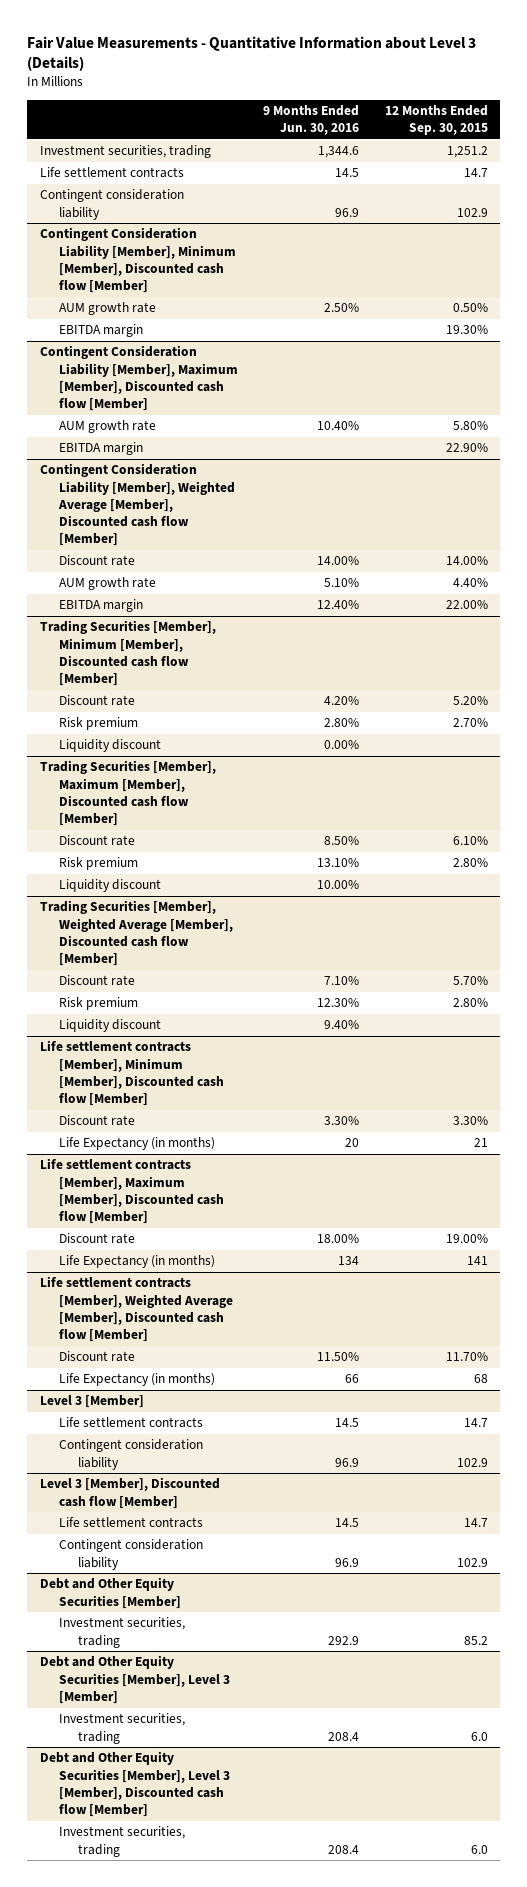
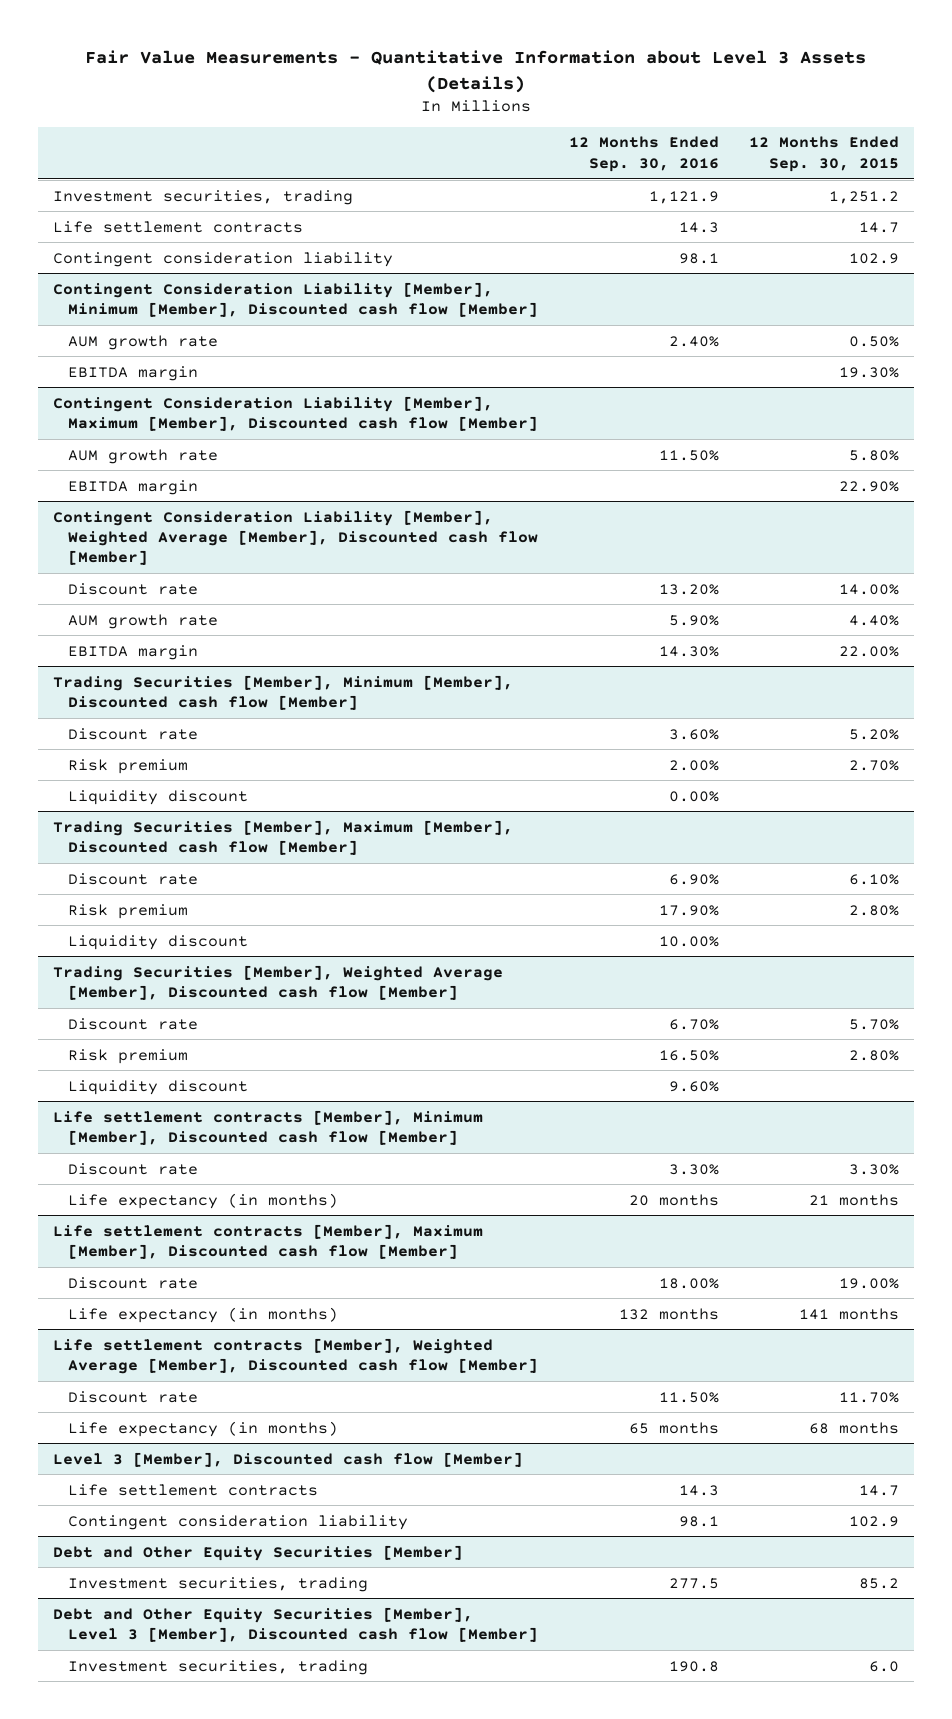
[26,35,476,72] Fair Value Measurements - Quantitative Information about Level 3 (Details) -> [85,50,867,93] Fair Value Measurements - Quantitative Information about Level 3 Assets (Details)
[263,105,360,136] 9 Months Ended Jun. 30, 2016 -> none
none -> [568,136,719,172] 12 Months Ended Sep. 30, 2016
[58,1137,215,1151] Life Expectancy (in months) -> [68,1192,339,1209] Life expectancy (in months)
[473,1138,488,1148] 21 -> [809,1193,900,1206] 21 months
[58,1255,215,1269] Life Expectancy (in months) -> [68,1306,339,1323] Life expectancy (in months)
[466,1256,488,1266] 141 -> [799,1307,900,1320] 141 months
[39,1395,144,1409] Level 3 [Member] -> none
[58,1417,203,1429] Life settlement contracts -> none
[58,1439,203,1470] Contingent consideration liability -> none
[58,1373,215,1387] Life Expectancy (in months) -> [68,1420,339,1437] Life expectancy (in months)
[473,1374,488,1384] 68 -> [809,1421,900,1434] 68 months
[39,1655,230,1704] Debt and Other Equity Securities [Member], Level 3 [Member] -> none
[58,1713,185,1744] Investment securities, trading -> none

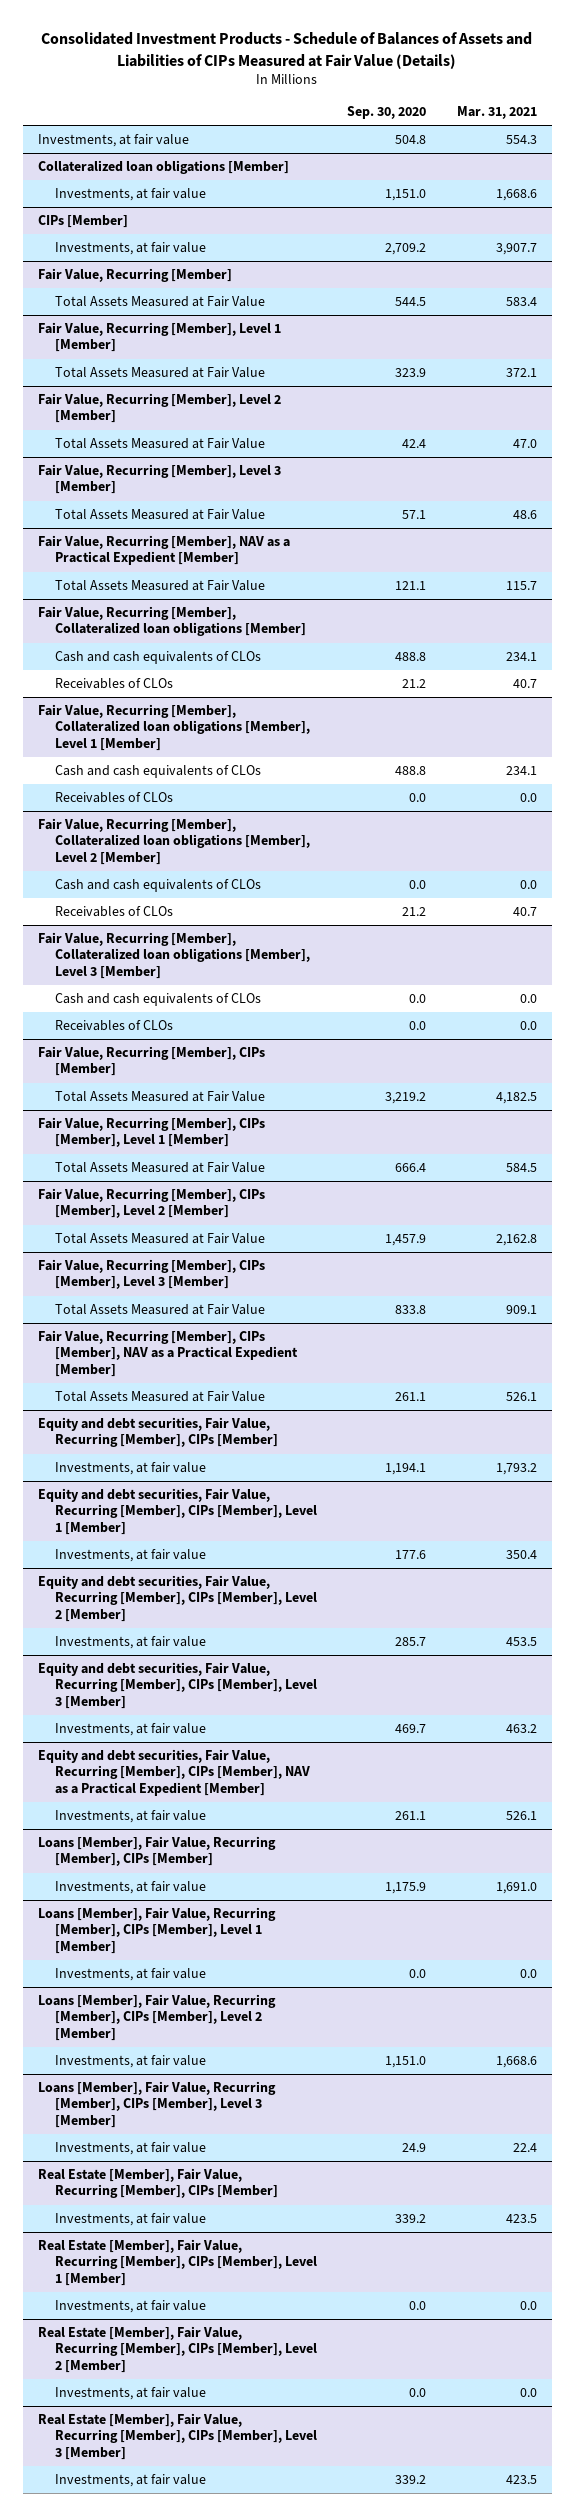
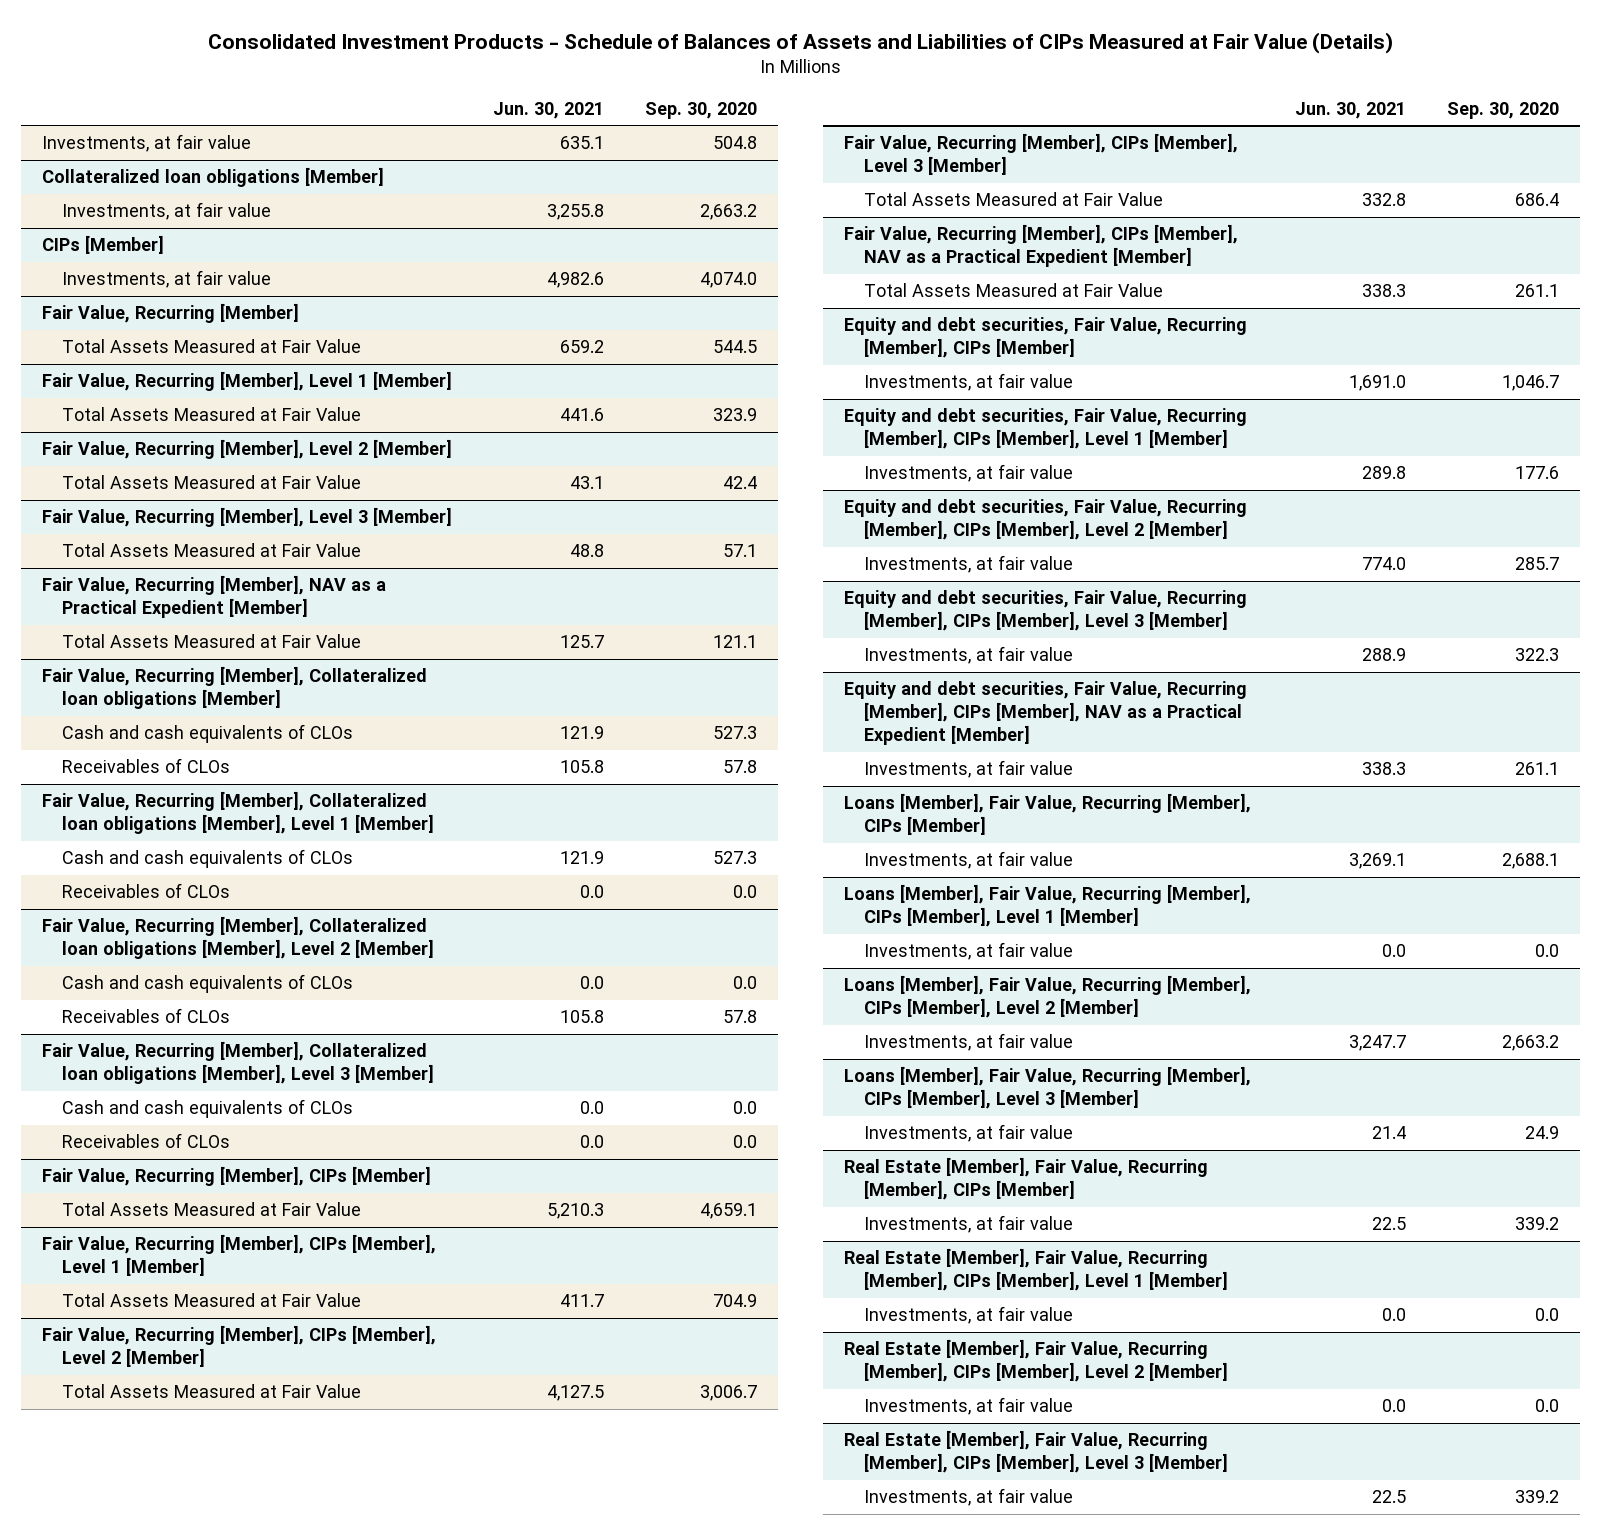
[456,106,537,120] Mar. 31, 2021 -> none
none -> [493,101,605,119] Jun. 30, 2021
[385,189,427,202] 1,151.0 -> [700,204,758,221] 2,663.2
[385,243,427,256] 2,709.2 -> [700,272,758,289] 4,074.0
[395,652,427,662] 488.8 -> [713,726,758,740] 527.3
[402,679,427,689] 21.2 -> [723,760,758,774] 57.8
[395,766,427,776] 488.8 -> [713,851,758,865] 527.3
[402,907,427,917] 21.2 -> [723,1010,758,1024] 57.8
[385,1092,427,1105] 3,219.2 -> [700,1203,758,1220] 4,659.1
[395,1163,427,1173] 666.4 -> [713,1294,758,1308] 704.9
[385,1234,427,1247] 1,457.9 -> [700,1385,758,1402] 3,006.7
[395,1305,427,1315] 833.8 -> [1515,193,1560,207] 686.4
[385,1463,427,1476] 1,194.1 -> [1502,375,1560,392] 1,046.7
[395,1724,427,1734] 469.7 -> [1515,648,1560,662] 322.3
[385,1882,427,1895] 1,175.9 -> [1502,853,1560,870] 2,688.1
[385,2056,427,2069] 1,151.0 -> [1502,1035,1560,1052] 2,663.2

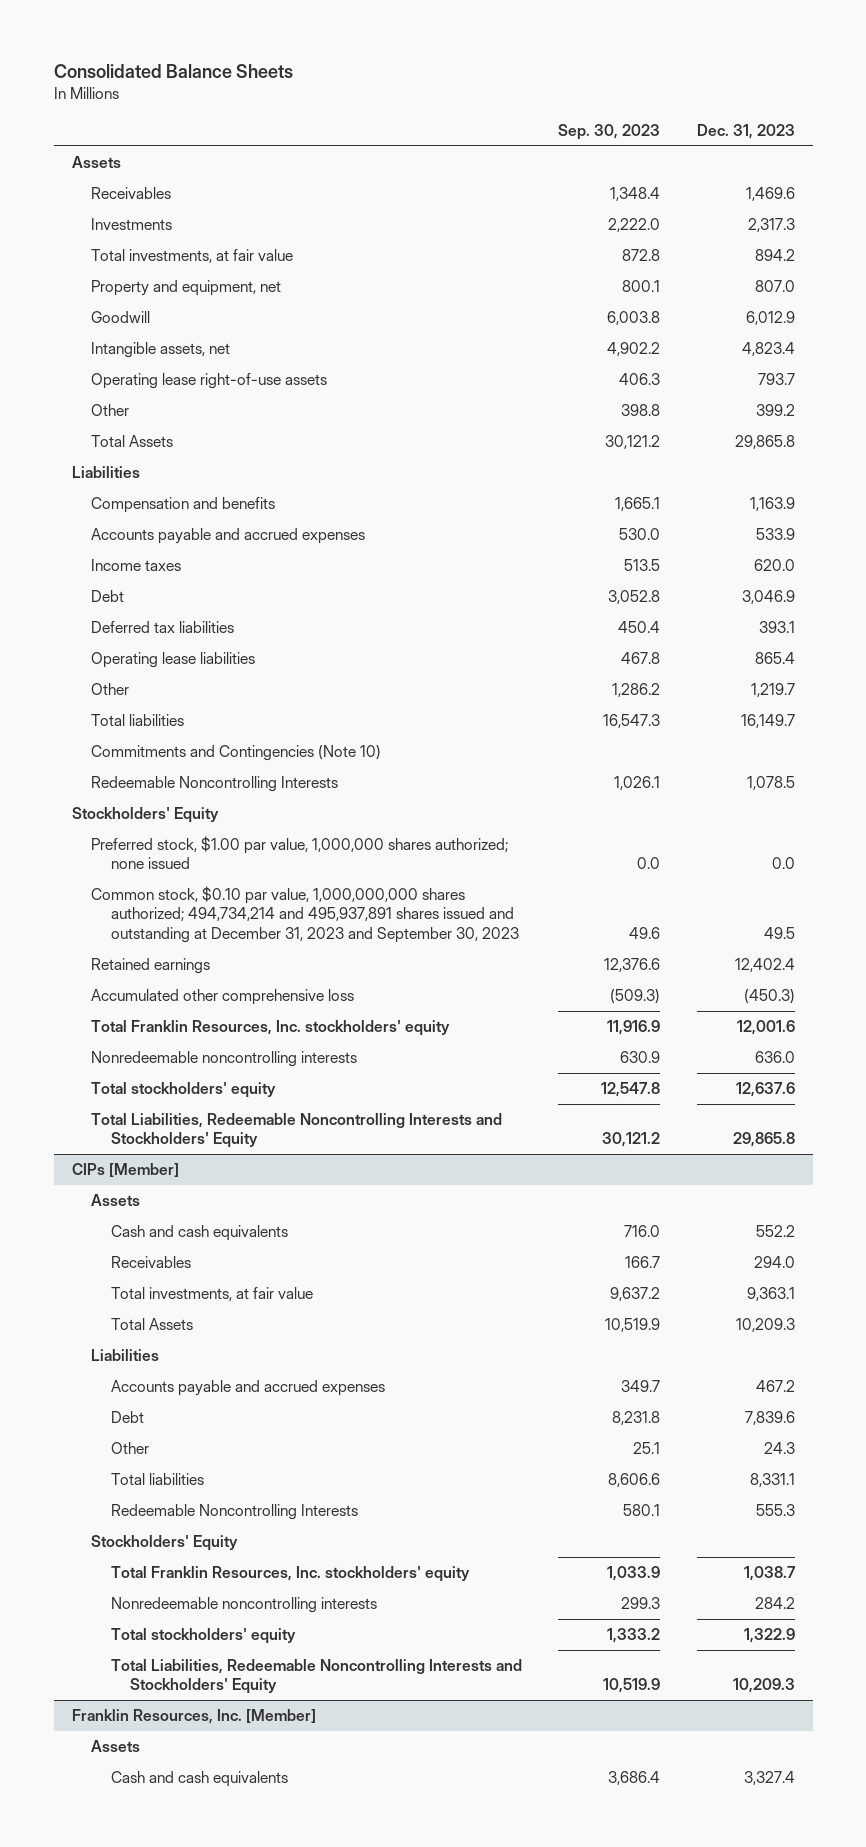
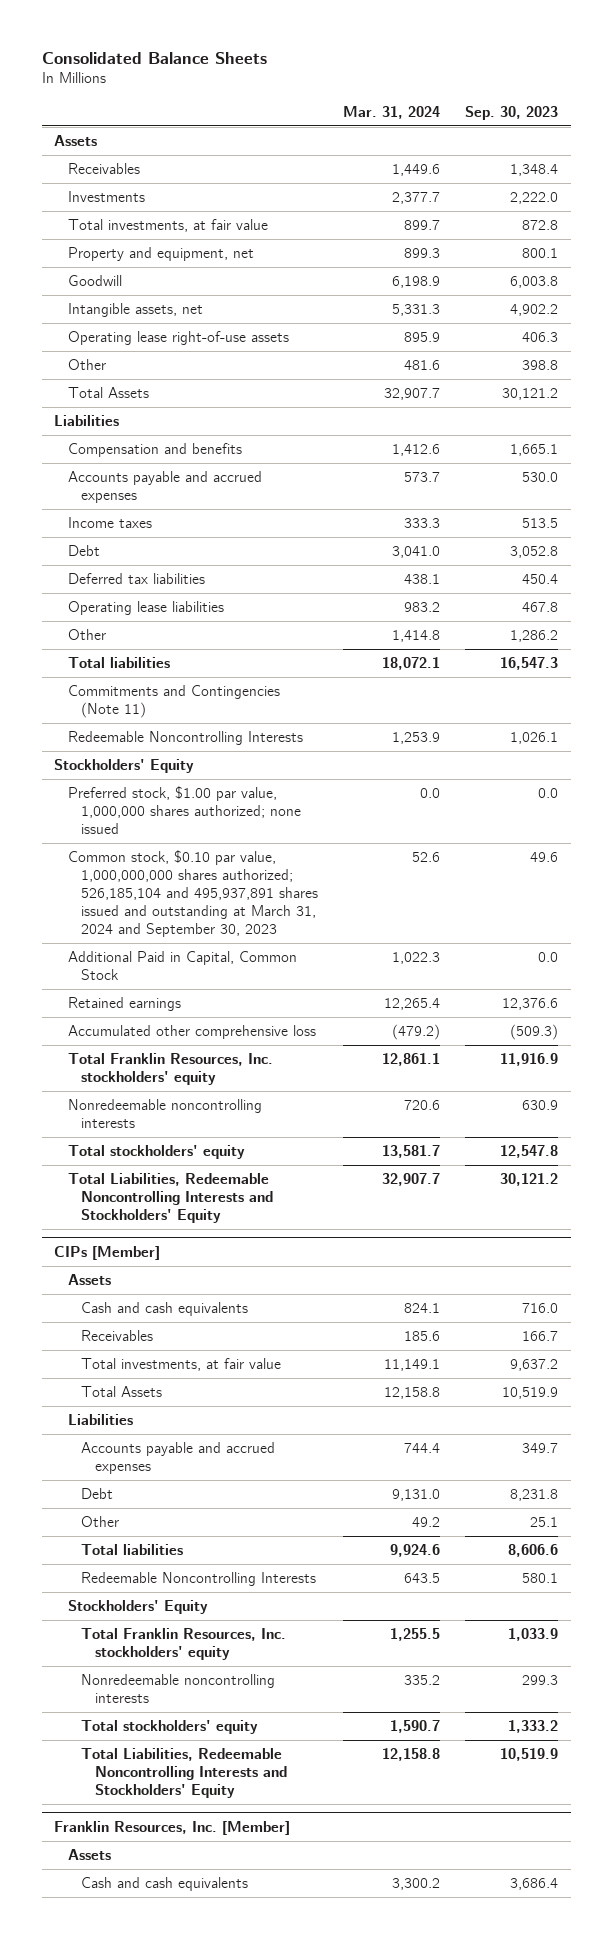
[696,123,795,139] Dec. 31, 2023 -> none
none -> [343,105,441,119] Mar. 31, 2024
[91,745,382,762] Commitments and Contingencies (Note 10) -> [67,685,280,718] Commitments and Contingencies (Note 11)
[91,886,519,943] Common stock, $0.10 par value, 1,000,000,000 shares authorized; 494,734,214 and 495,937,891 shares issued and outstanding at December 31, 2023 and September 30, 2023 -> [67,850,319,937] Common stock, $0.10 par value, 1,000,000,000 shares authorized; 526,185,104 and 495,937,891 shares issued and outstanding at March 31, 2024 and September 30, 2023
none -> [67,951,297,980] Additional Paid in Capital, Common Stock

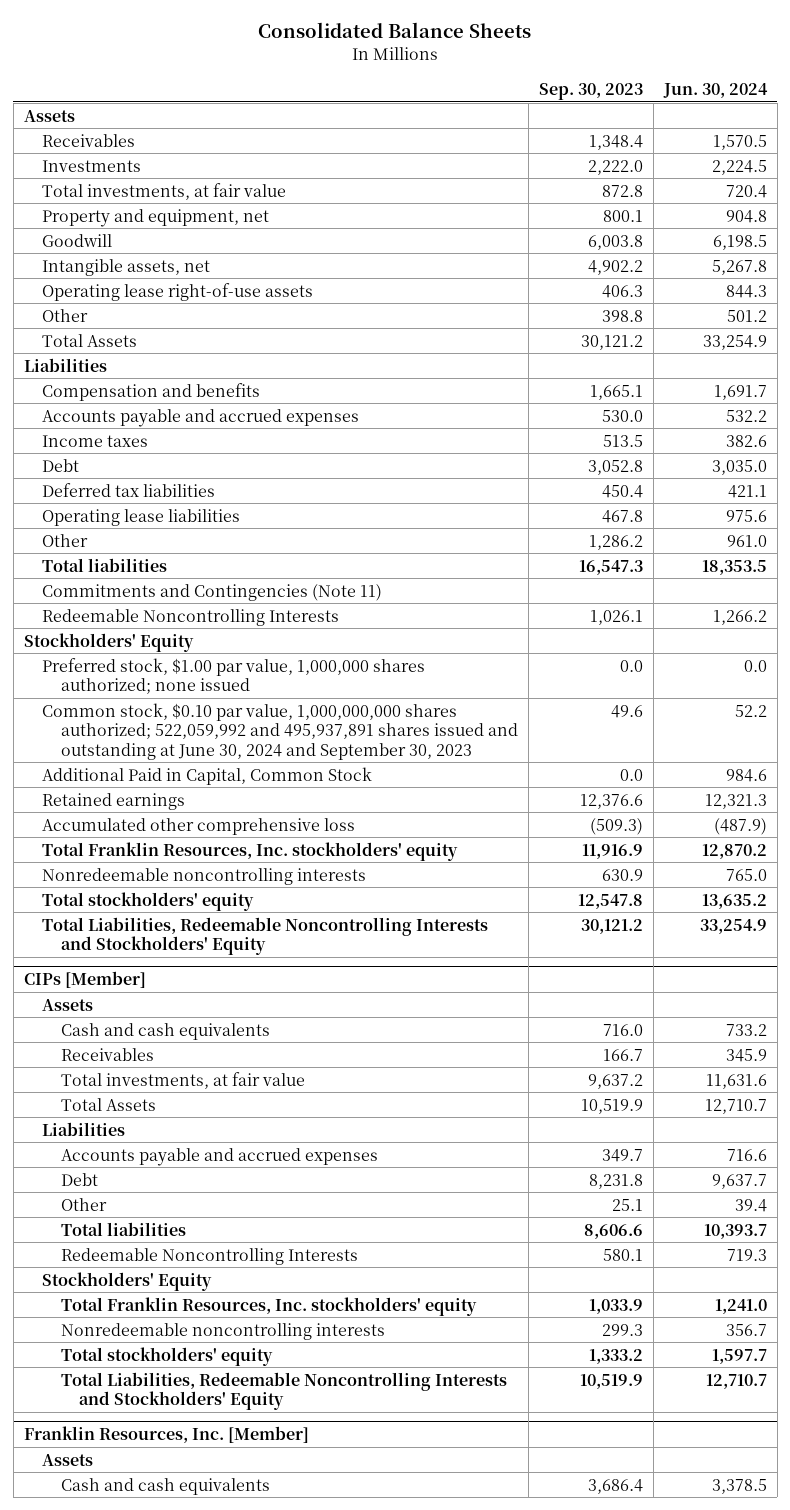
[343,105,441,119] Mar. 31, 2024 -> none
none -> [662,82,768,98] Jun. 30, 2024
[67,850,319,937] Common stock, $0.10 par value, 1,000,000,000 shares authorized; 526,185,104 and 495,937,891 shares issued and outstanding at March 31, 2024 and September 30, 2023 -> [42,702,518,760] Common stock, $0.10 par value, 1,000,000,000 shares authorized; 522,059,992 and 495,937,891 shares issued and outstanding at June 30, 2024 and September 30, 2023

